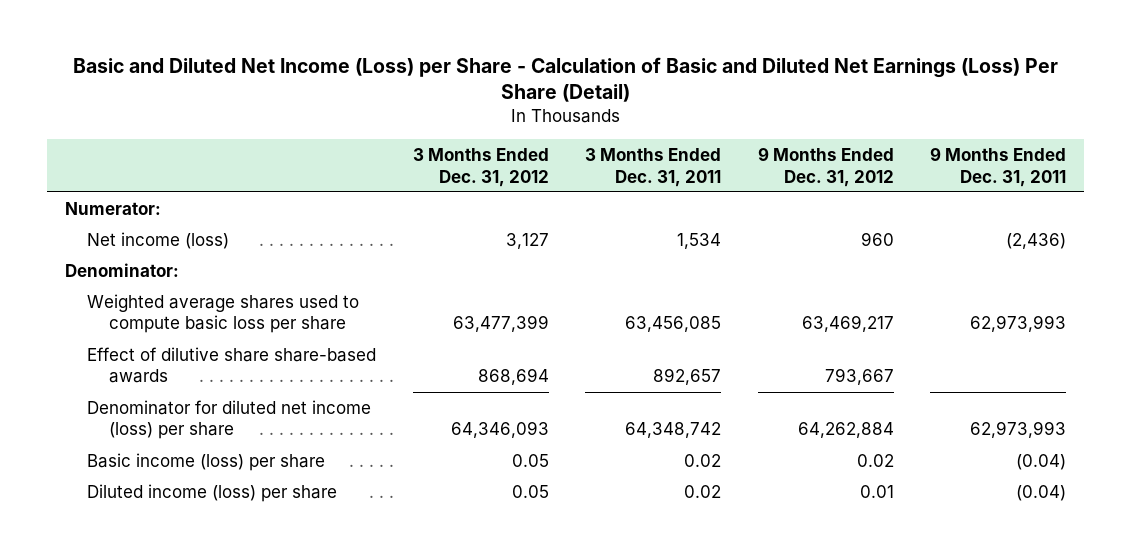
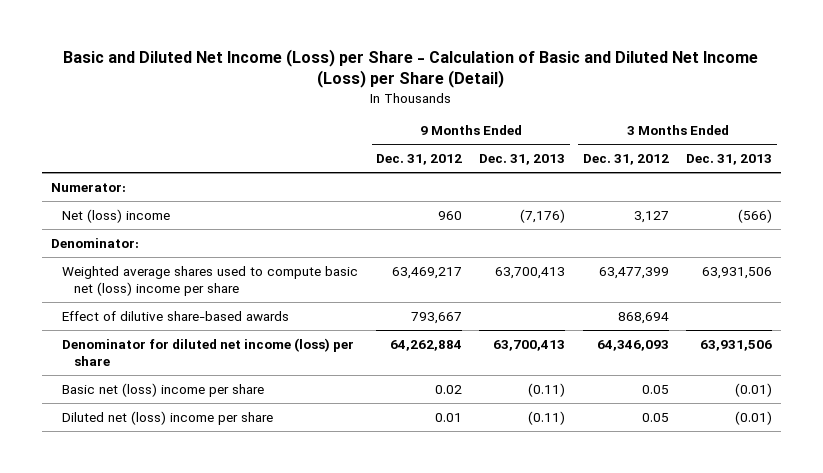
[72,56,1058,103] Basic and Diluted Net Income (Loss) per Share - Calculation of Basic and Diluted Net Earnings (Loss) Per Share (Detail) -> [63,49,759,89] Basic and Diluted Net Income (Loss) per Share - Calculation of Basic and Diluted Net Income (Loss) per Share (Detail)
[585,147,722,187] 3 Months Ended Dec. 31, 2011 -> none
[930,146,1067,187] 9 Months Ended Dec. 31, 2011 -> none
none -> [479,154,566,166] Dec. 31, 2013
none -> [686,154,773,166] Dec. 31, 2013
[87,231,230,249] Net income (loss) -> [62,208,171,223] Net (loss) income
[87,293,360,334] Weighted average shares used to compute basic loss per share -> [62,265,359,296] Weighted average shares used to compute basic net (loss) income per share
[87,346,377,384] Effect of dilutive share share-based awards -> [62,310,290,321] Effect of dilutive share-based awards
[87,452,326,471] Basic income (loss) per share -> [62,382,265,397] Basic net (loss) income per share
[87,483,338,502] Diluted income (loss) per share -> [62,410,274,425] Diluted net (loss) income per share

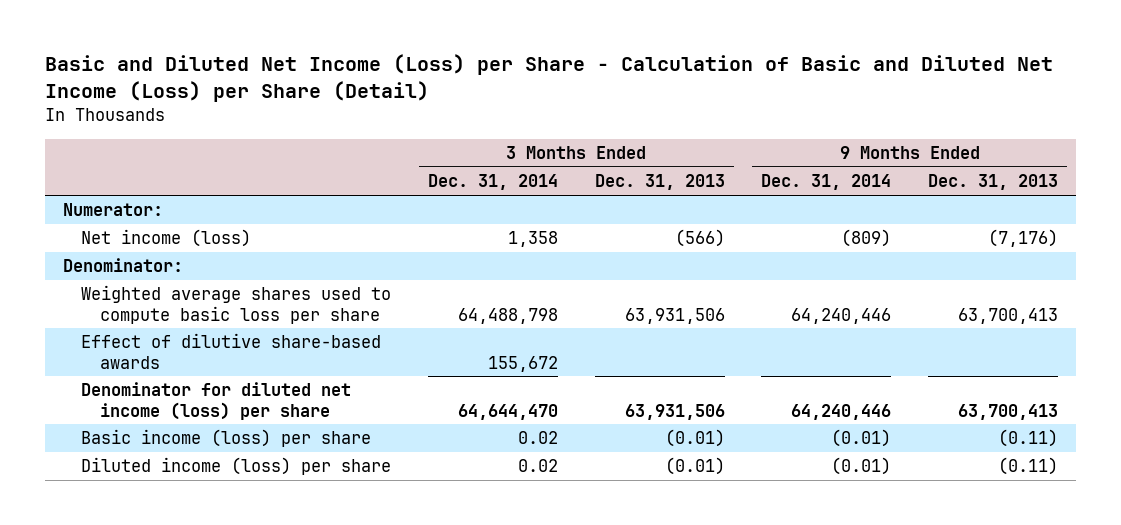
[375,154,462,166] Dec. 31, 2012 -> none
[582,154,669,166] Dec. 31, 2012 -> none
none -> [428,174,559,191] Dec. 31, 2014
none -> [761,174,892,191] Dec. 31, 2014
[62,208,171,223] Net (loss) income -> [81,229,252,248] Net income (loss)
[62,265,359,296] Weighted average shares used to compute basic net (loss) income per share -> [81,285,392,324] Weighted average shares used to compute basic loss per share
[62,382,265,397] Basic net (loss) income per share -> [81,429,372,448] Basic income (loss) per share
[62,410,274,425] Diluted net (loss) income per share -> [81,457,392,476] Diluted income (loss) per share

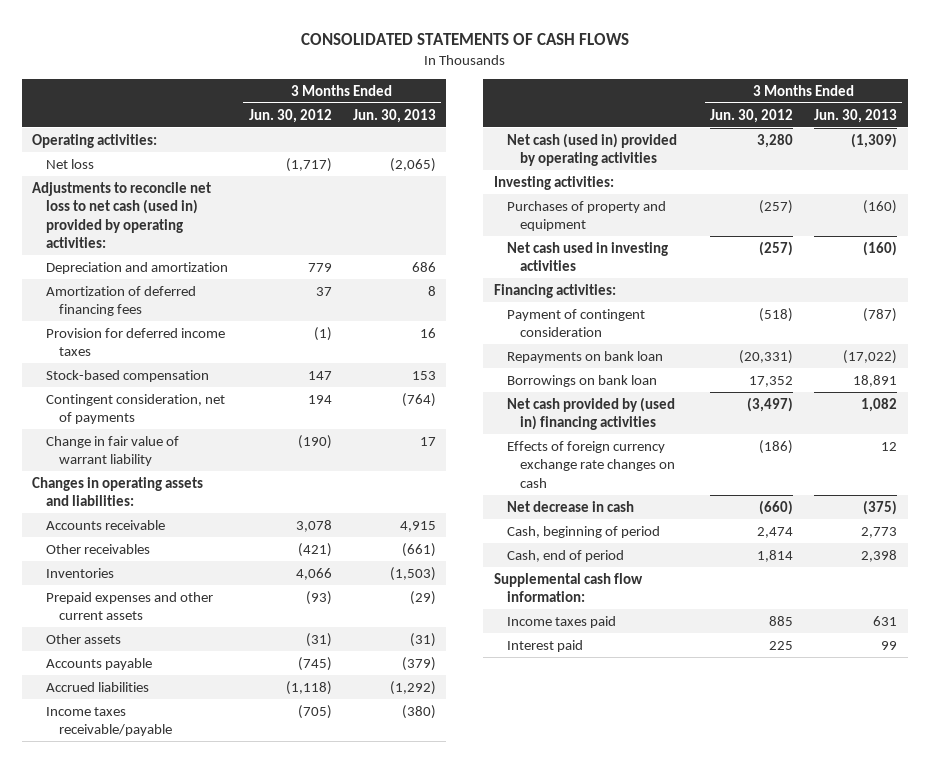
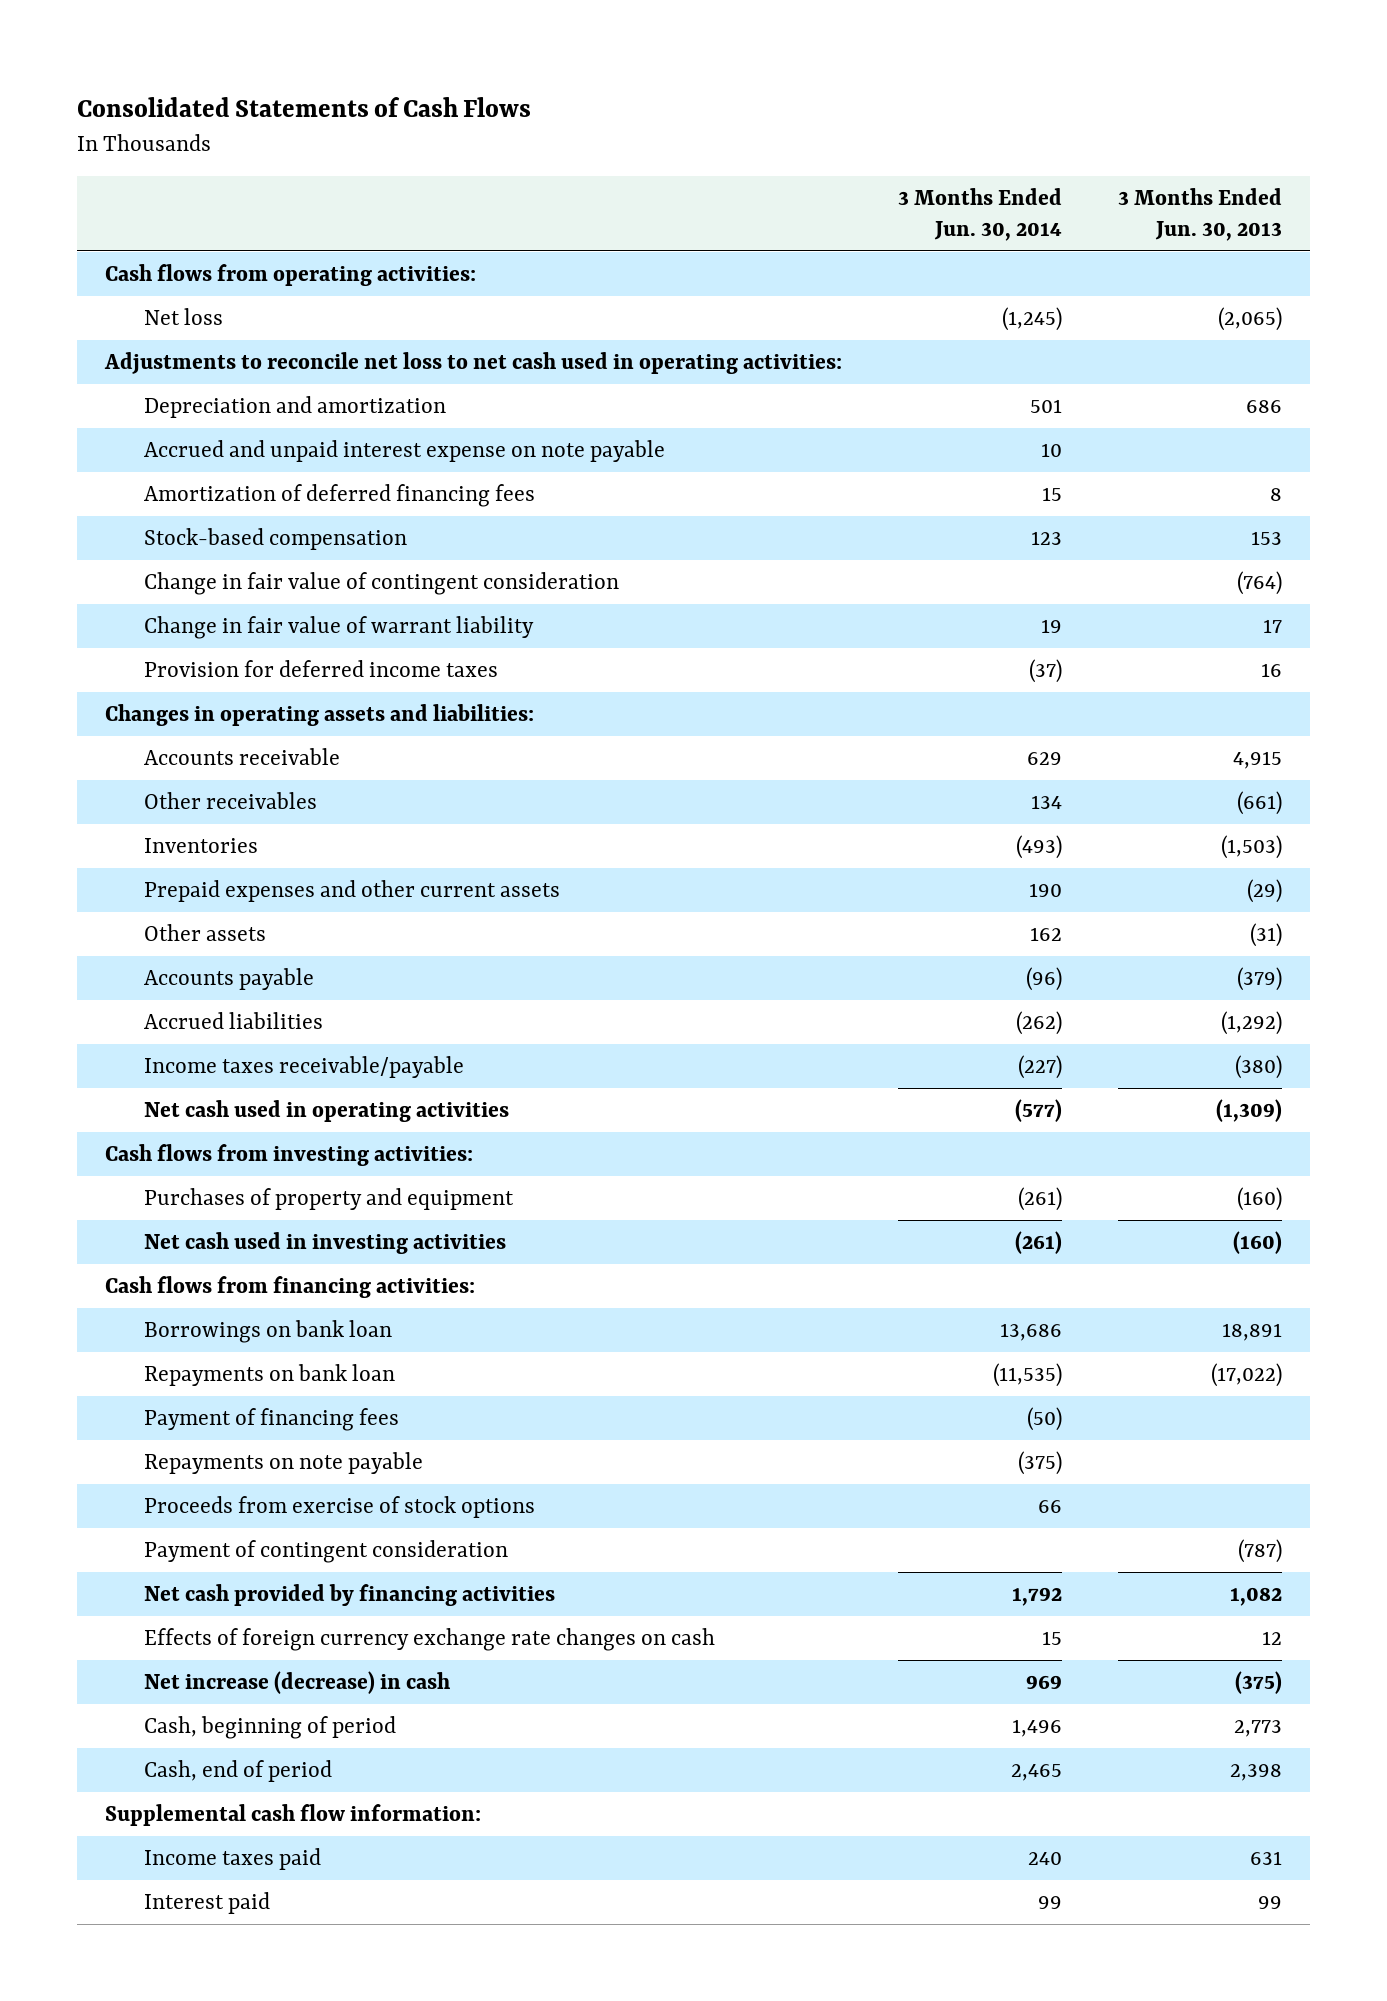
[300,32,629,45] CONSOLIDATED STATEMENTS OF CASH FLOWS -> [77,96,532,117] Consolidated Statements of Cash Flows
[248,108,332,123] Jun. 30, 2012 -> none
none -> [897,188,1062,242] 3 Months Ended Jun. 30, 2014
[32,133,158,148] Operating activities: -> [105,264,477,287] Cash flows from operating activities:
[32,181,212,249] Adjustments to reconcile net loss to net cash (used in) provided by operating activities: -> [104,352,843,375] Adjustments to reconcile net loss to net cash used in operating activities:
none -> [144,440,666,463] Accrued and unpaid interest expense on note payable
[45,393,225,425] Contingent consideration, net of payments -> [144,572,620,596] Change in fair value of contingent consideration
[45,327,225,357] Provision for deferred income taxes -> [144,660,499,678] Provision for deferred income taxes
[507,132,678,167] Net cash (used in) provided by operating activities -> [144,1100,510,1123] Net cash used in operating activities
[493,175,614,190] Investing activities: -> [105,1144,474,1167] Cash flows from investing activities:
[493,283,616,298] Financing activities: -> [105,1276,476,1299] Cash flows from financing activities:
[507,350,664,363] Repayments on bank loan -> [144,1364,396,1387] Repayments on bank loan
none -> [144,1408,400,1432] Payment of financing fees
none -> [144,1452,424,1475] Repayments on note payable
none -> [144,1496,536,1519] Proceeds from exercise of stock options
[507,308,646,338] Payment of contingent consideration -> [144,1540,509,1564] Payment of contingent consideration
[507,396,676,431] Net cash provided by (used in) financing activities -> [144,1584,556,1607] Net cash provided by financing activities
[507,500,635,512] Net decrease in cash -> [144,1671,451,1695] Net increase (decrease) in cash

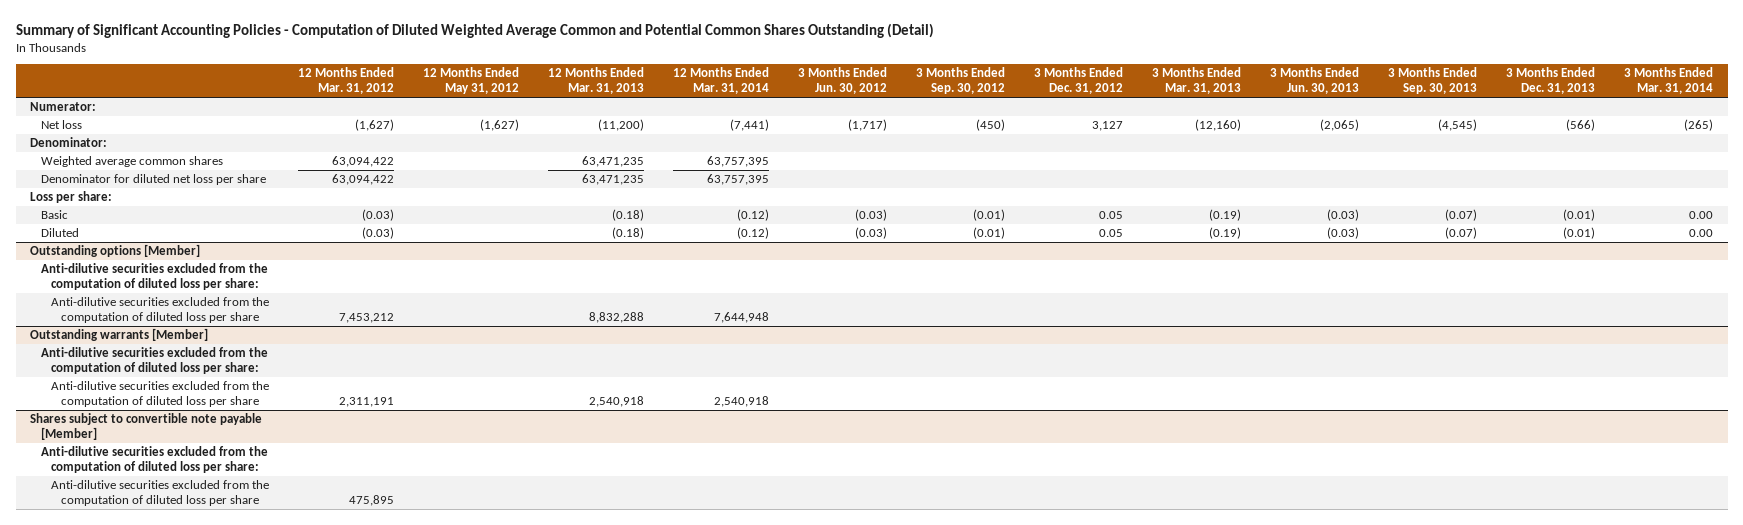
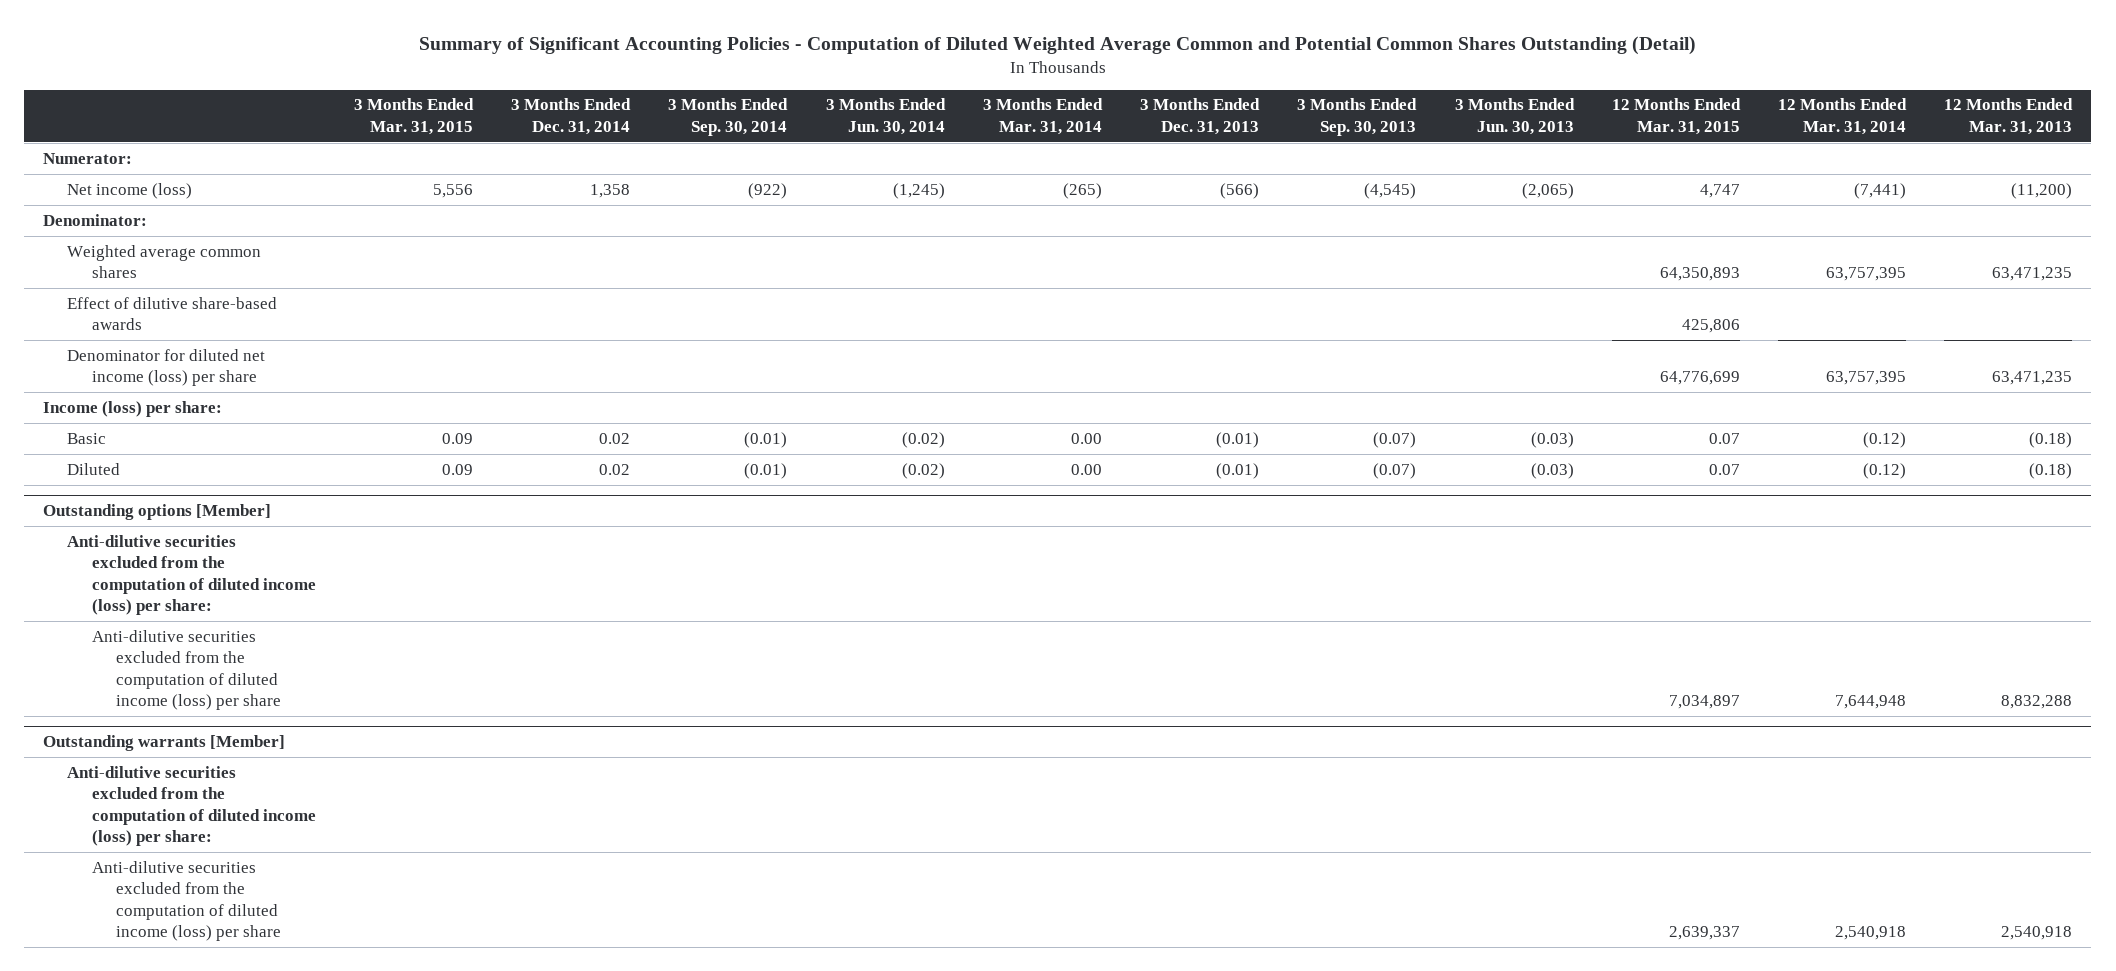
[297,67,394,95] 12 Months Ended Mar. 31, 2012 -> none
[422,67,519,95] 12 Months Ended May 31, 2012 -> none
[798,67,888,95] 3 Months Ended Jun. 30, 2012 -> none
[916,67,1006,95] 3 Months Ended Sep. 30, 2012 -> none
[1034,67,1124,95] 3 Months Ended Dec. 31, 2012 -> none
[1152,67,1242,95] 3 Months Ended Mar. 31, 2013 -> none
none -> [353,98,474,135] 3 Months Ended Mar. 31, 2015
none -> [511,98,632,135] 3 Months Ended Dec. 31, 2014
none -> [668,98,789,136] 3 Months Ended Sep. 30, 2014
none -> [825,98,946,135] 3 Months Ended Jun. 30, 2014
none -> [1611,98,1741,135] 12 Months Ended Mar. 31, 2015
[40,120,82,130] Net loss -> [67,182,193,199] Net income (loss)
none -> [67,296,278,331] Effect of dilutive share-based awards
[40,174,266,186] Denominator for diluted net loss per share -> [67,348,266,387] Denominator for diluted net income (loss) per share
[30,191,113,204] Loss per share: -> [43,400,223,417] Income (loss) per share:
[40,263,268,290] Anti-dilutive securities excluded from the computation of diluted loss per share: -> [67,534,316,616] Anti-dilutive securities excluded from the computation of diluted income (loss) per share:
[50,297,269,323] Anti-dilutive securities excluded from the computation of diluted loss per share -> [91,629,281,711] Anti-dilutive securities excluded from the computation of diluted income (loss) per share
[30,413,263,440] Shares subject to convertible note payable [Member] -> none
[40,446,268,473] Anti-dilutive securities excluded from the computation of diluted loss per share: -> none
[50,480,269,506] Anti-dilutive securities excluded from the computation of diluted loss per share -> none
[40,347,268,374] Anti-dilutive securities excluded from the computation of diluted loss per share: -> [67,765,316,847] Anti-dilutive securities excluded from the computation of diluted income (loss) per share:
[50,381,269,407] Anti-dilutive securities excluded from the computation of diluted loss per share -> [91,860,281,942] Anti-dilutive securities excluded from the computation of diluted income (loss) per share

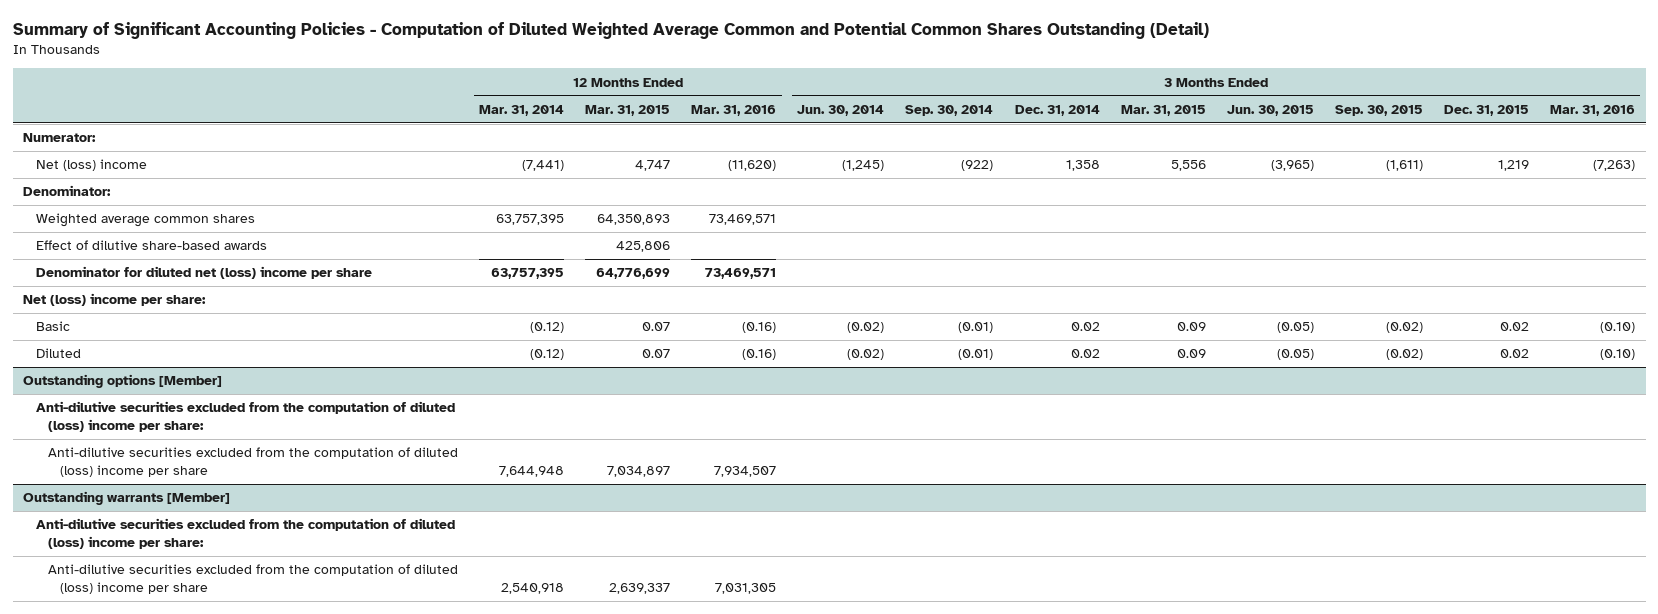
[982,98,1103,135] 3 Months Ended Mar. 31, 2014 -> none
[1140,98,1261,135] 3 Months Ended Dec. 31, 2013 -> none
[1297,98,1418,136] 3 Months Ended Sep. 30, 2013 -> none
[1454,98,1575,135] 3 Months Ended Jun. 30, 2013 -> none
[1944,98,2074,135] 12 Months Ended Mar. 31, 2013 -> none
none -> [691,104,777,116] Mar. 31, 2016
none -> [1226,104,1314,116] Jun. 30, 2015
none -> [1334,104,1423,116] Sep. 30, 2015
none -> [1444,104,1530,116] Dec. 31, 2015
none -> [1550,104,1636,116] Mar. 31, 2016
[67,182,193,199] Net income (loss) -> [35,159,147,172] Net (loss) income
[67,348,266,387] Denominator for diluted net income (loss) per share -> [35,266,372,280] Denominator for diluted net (loss) income per share
[43,400,223,417] Income (loss) per share: -> [23,293,207,307] Net (loss) income per share:
[67,534,316,616] Anti-dilutive securities excluded from the computation of diluted income (loss) per share: -> [35,401,455,433] Anti-dilutive securities excluded from the computation of diluted (loss) income per share:
[91,629,281,711] Anti-dilutive securities excluded from the computation of diluted income (loss) per share -> [47,447,458,478] Anti-dilutive securities excluded from the computation of diluted (loss) income per share
[67,765,316,847] Anti-dilutive securities excluded from the computation of diluted income (loss) per share: -> [35,518,455,550] Anti-dilutive securities excluded from the computation of diluted (loss) income per share:
[91,860,281,942] Anti-dilutive securities excluded from the computation of diluted income (loss) per share -> [47,564,458,595] Anti-dilutive securities excluded from the computation of diluted (loss) income per share

